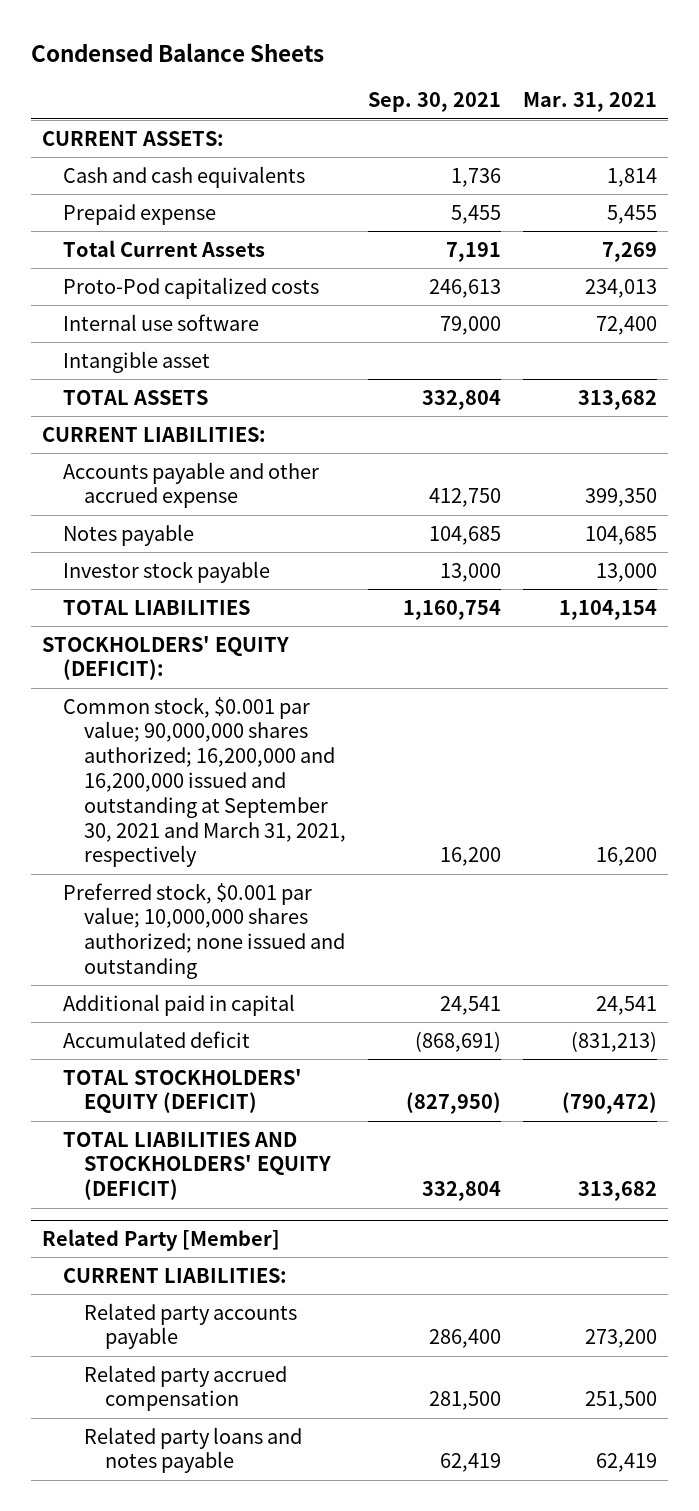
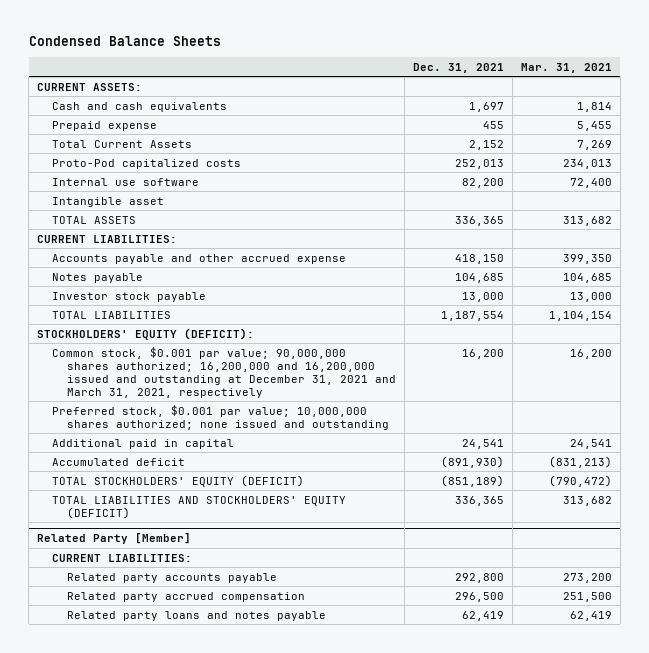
[367,92,501,113] Sep. 30, 2021 -> none
none -> [412,62,504,73] Dec. 31, 2021
[63,696,346,868] Common stock, $0.001 par value; 90,000,000 shares authorized; 16,200,000 and 16,200,000 issued and outstanding at September 30, 2021 and March 31, 2021, respectively -> [52,346,396,398] Common stock, $0.001 par value; 90,000,000 shares authorized; 16,200,000 and 16,200,000 issued and outstanding at December 31, 2021 and March 31, 2021, respectively

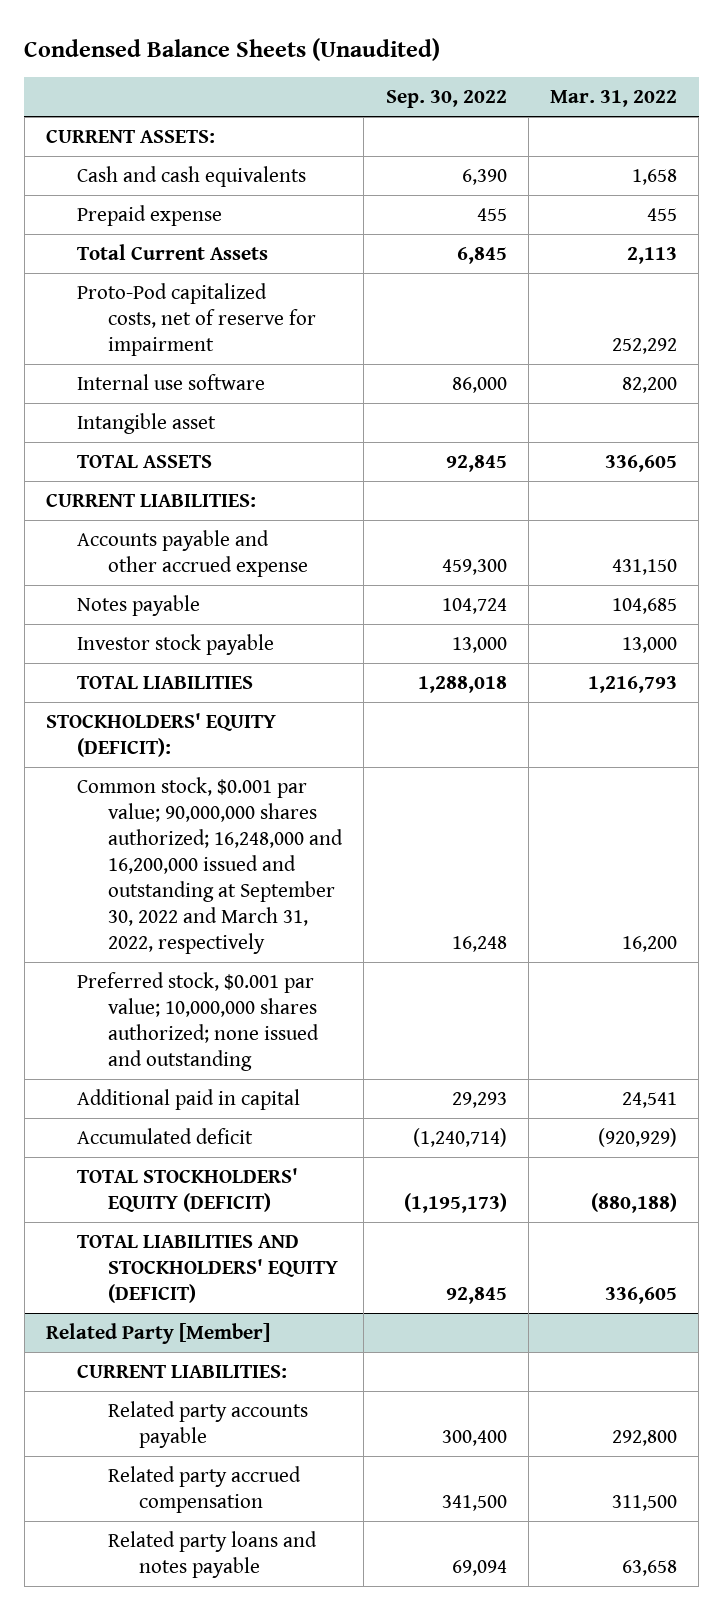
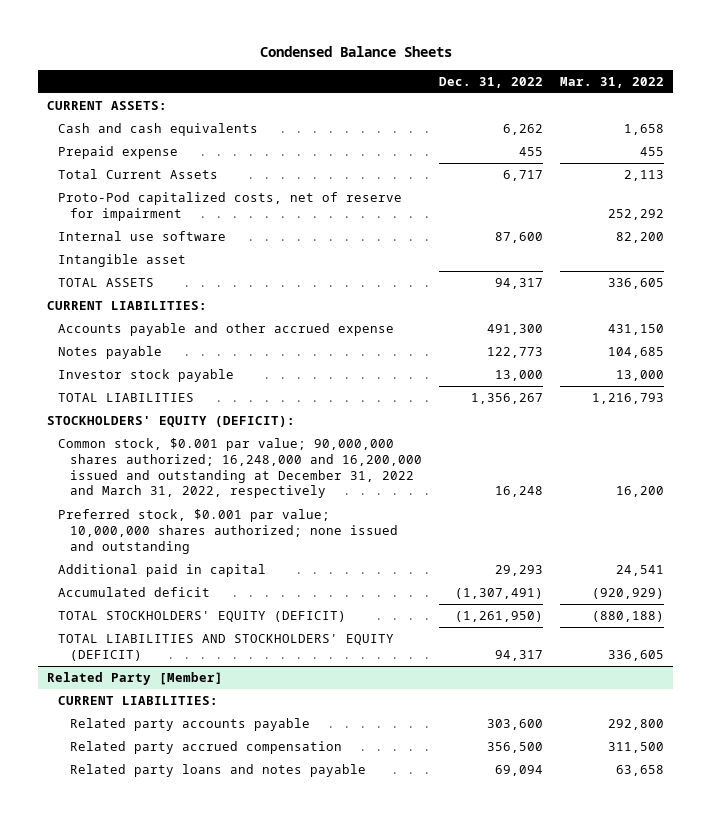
[24,37,441,61] Condensed Balance Sheets (Unaudited) -> [259,46,452,58] Condensed Balance Sheets
[385,90,507,109] Sep. 30, 2022 -> none
none -> [439,76,544,88] Dec. 31, 2022
[77,776,344,954] Common stock, $0.001 par value; 90,000,000 shares authorized; 16,248,000 and 16,200,000 issued and outstanding at September 30, 2022 and March 31, 2022, respectively -> [58,438,423,499] Common stock, $0.001 par value; 90,000,000 shares authorized; 16,248,000 and 16,200,000 issued and outstanding at December 31, 2022 and March 31, 2022, respectively

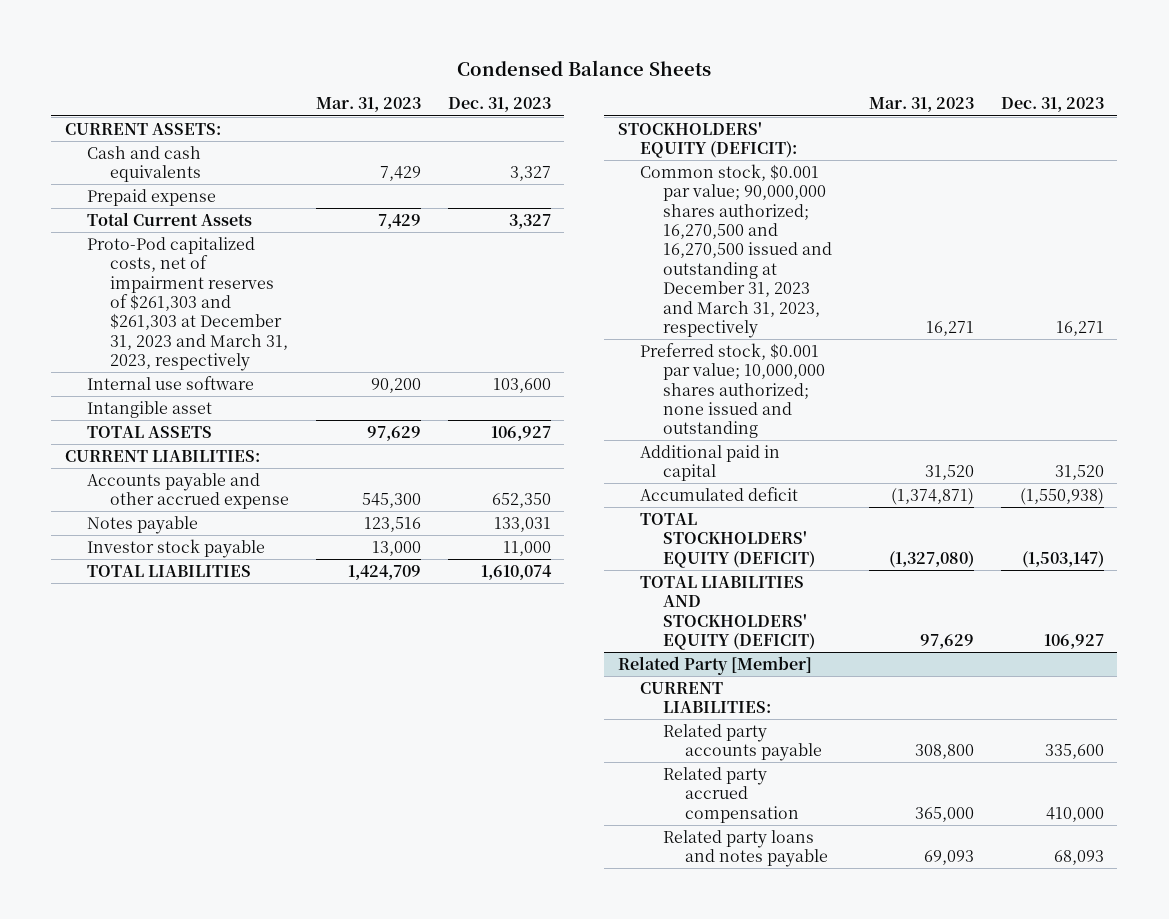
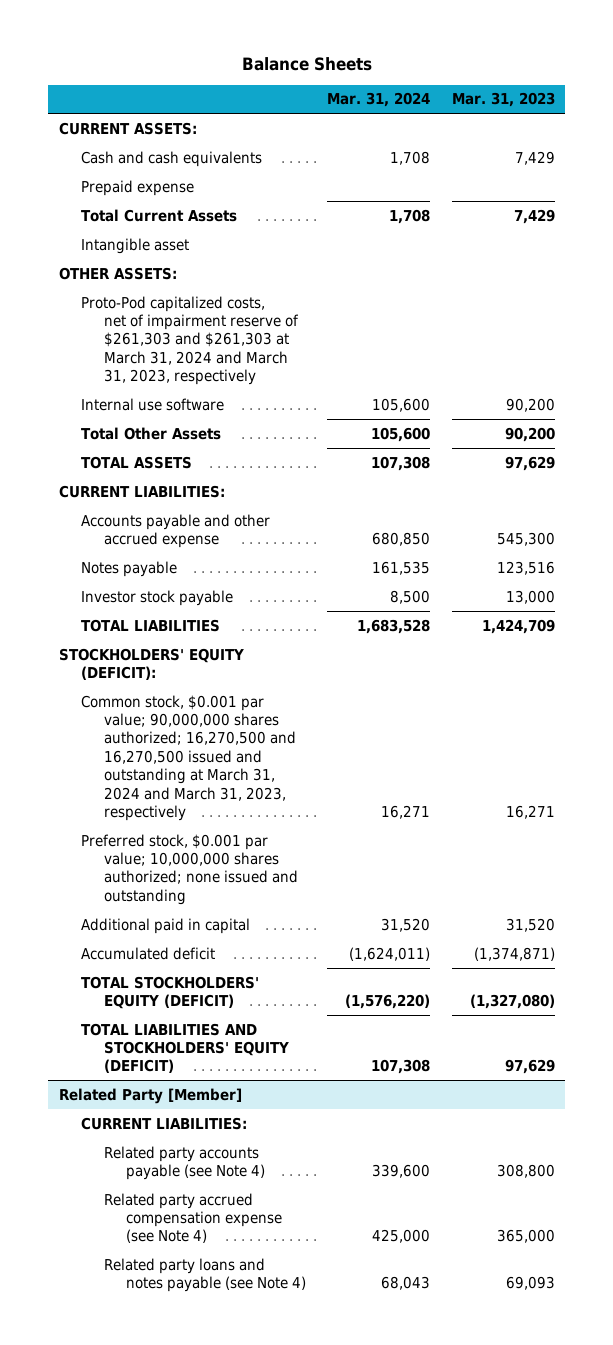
[457,59,712,76] Condensed Balance Sheets -> [241,57,372,72] Balance Sheets
[447,97,551,113] Dec. 31, 2023 -> none
none -> [327,92,431,108] Mar. 31, 2024
[87,236,288,372] Proto-Pod capitalized costs, net of impairment reserves of $261,303 and $261,303 at December 31, 2023 and March 31, 2023, respectively -> none
none -> [58,266,177,280] OTHER ASSETS:
none -> [81,295,299,386] Proto-Pod capitalized costs, net of impairment reserve of $261,303 and $261,303 at March 31, 2024 and March 31, 2023, respectively
[87,375,255,390] Internal use software -> [81,397,225,411] Internal use software
none -> [81,426,222,440] Total Other Assets
[640,163,832,338] Common stock, $0.001 par value; 90,000,000 shares authorized; 16,270,500 and 16,270,500 issued and outstanding at December 31, 2023 and March 31, 2023, respectively -> [81,694,296,822] Common stock, $0.001 par value; 90,000,000 shares authorized; 16,270,500 and 16,270,500 issued and outstanding at March 31, 2024 and March 31, 2023, respectively
[662,723,822,762] Related party accounts payable -> [103,1145,266,1180] Related party accounts payable (see Note 4)
[662,766,799,823] Related party accrued compensation -> [103,1192,283,1244] Related party accrued compensation expense (see Note 4)
[662,829,828,868] Related party loans and notes payable -> [103,1257,307,1292] Related party loans and notes payable (see Note 4)

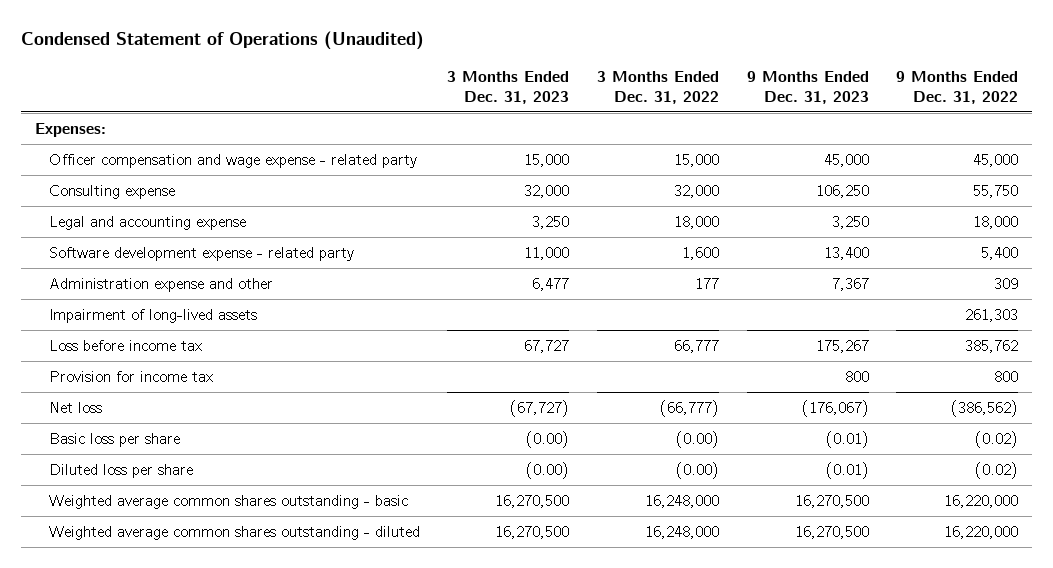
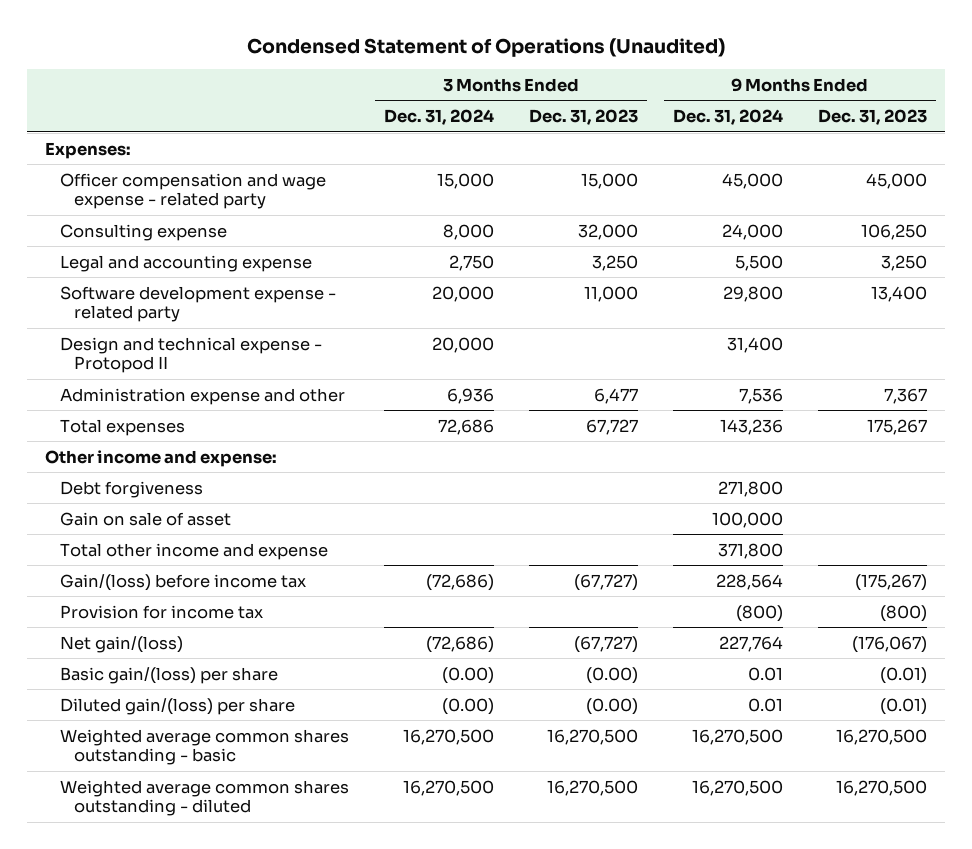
[596,70,719,104] 3 Months Ended Dec. 31, 2022 -> none
[896,70,1019,104] 9 Months Ended Dec. 31, 2022 -> none
none -> [383,109,494,126] Dec. 31, 2024
none -> [673,109,784,126] Dec. 31, 2024
none -> [59,336,322,374] Design and technical expense - Protopod II
[48,308,257,323] Impairment of long-lived assets -> none
none -> [59,418,185,436] Total expenses
none -> [44,449,277,467] Other income and expense:
none -> [59,480,203,498] Debt forgiveness
none -> [59,511,231,526] Gain on sale of asset
none -> [59,542,328,560] Total other income and expense
[48,339,202,351] Loss before income tax -> [59,573,306,591] Gain/(loss) before income tax
[524,339,570,353] 67,727 -> [573,573,638,591] (67,727)
[815,339,869,353] 175,267 -> [855,573,928,591] (175,267)
[844,370,869,382] 800 -> [880,604,928,622] (800)
[48,401,102,413] Net loss -> [59,635,183,653] Net gain/(loss)
[48,432,180,447] Basic loss per share -> [59,666,278,684] Basic gain/(loss) per share
[48,463,193,478] Diluted loss per share -> [59,697,295,715] Diluted gain/(loss) per share

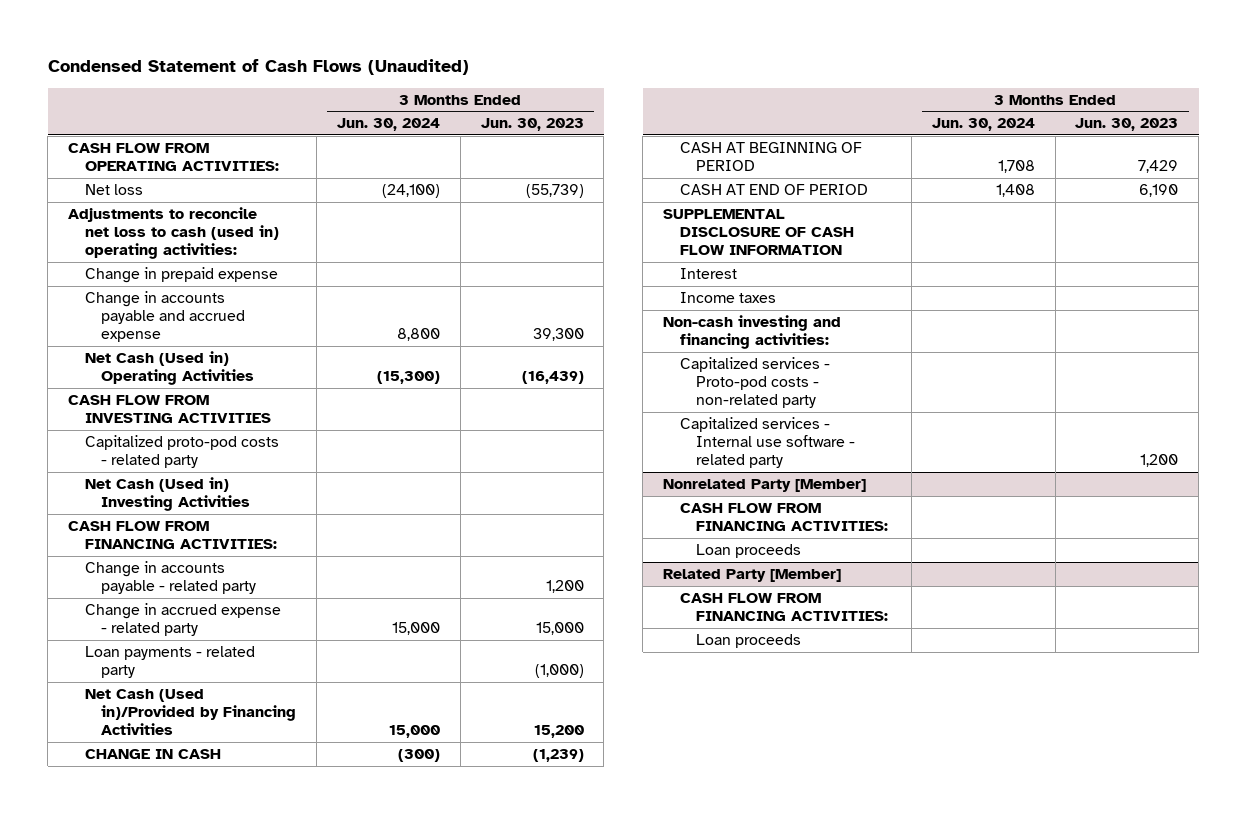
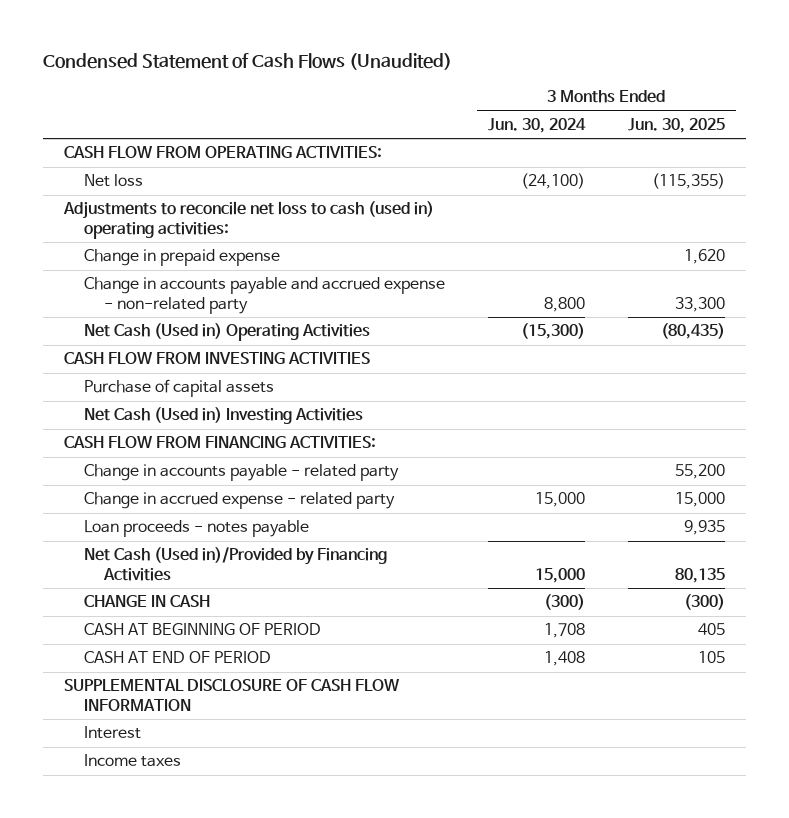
[480,118,584,132] Jun. 30, 2023 -> none
none -> [627,118,725,134] Jun. 30, 2025
[84,291,246,343] Change in accounts payable and accrued expense -> [84,277,446,315] Change in accounts payable and accrued expense - non-related party
[84,435,279,469] Capitalized proto-pod costs - related party -> [84,379,275,398] Purchase of capital assets
[84,646,255,679] Loan payments - related party -> none
none -> [84,520,310,538] Loan proceeds - notes payable
[663,315,842,350] Non-cash investing and financing activities: -> none
[679,357,830,409] Capitalized services - Proto-pod costs - non-related party -> none
[679,417,856,469] Capitalized services - Internal use software - related party -> none
[663,479,867,493] Nonrelated Party [Member] -> none
[679,503,889,532] CASH FLOW FROM FINANCING ACTIVITIES: -> none
[696,544,802,559] Loan proceeds -> none
[663,569,842,583] Related Party [Member] -> none
[679,593,889,622] CASH FLOW FROM FINANCING ACTIVITIES: -> none
[696,634,802,649] Loan proceeds -> none

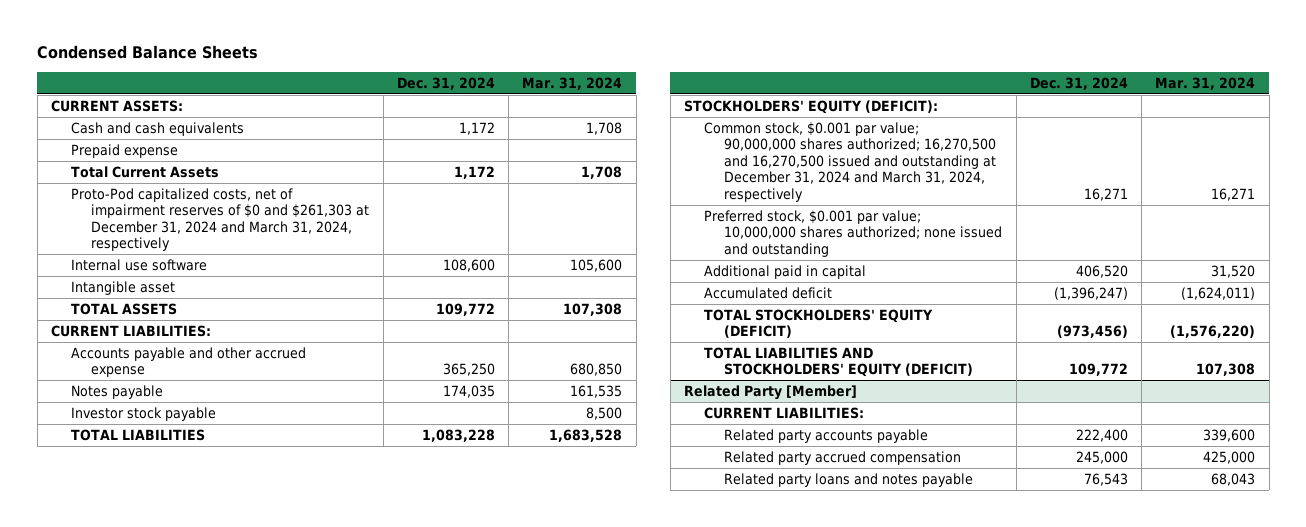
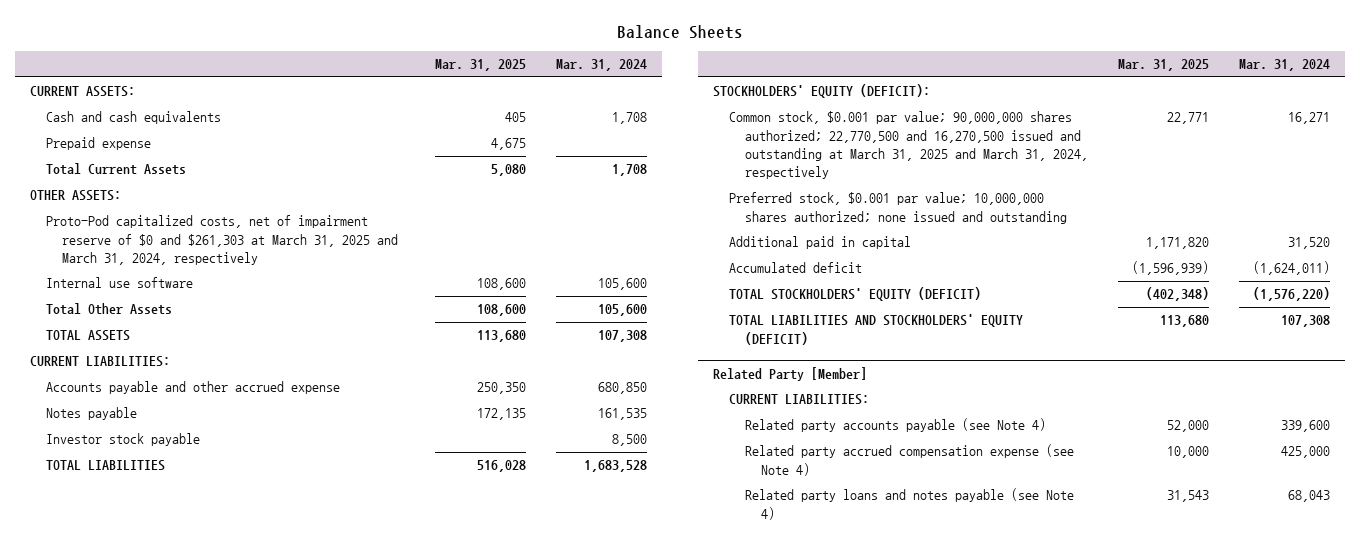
[37,45,259,60] Condensed Balance Sheets -> [617,24,744,39] Balance Sheets
[396,76,495,90] Dec. 31, 2024 -> none
none -> [434,59,526,72] Mar. 31, 2025
none -> [29,190,121,202] OTHER ASSETS:
[71,187,370,252] Proto-Pod capitalized costs, net of impairment reserves of $0 and $261,303 at December 31, 2024 and March 31, 2024, respectively -> [45,215,398,265] Proto-Pod capitalized costs, net of impairment reserve of $0 and $261,303 at March 31, 2025 and March 31, 2024, respectively
[71,280,176,295] Intangible asset -> none
none -> [45,303,172,316] Total Other Assets
[704,121,997,202] Common stock, $0.001 par value; 90,000,000 shares authorized; 16,270,500 and 16,270,500 issued and outstanding at December 31, 2024 and March 31, 2024, respectively -> [728,111,1088,180] Common stock, $0.001 par value; 90,000,000 shares authorized; 22,770,500 and 16,270,500 issued and outstanding at March 31, 2025 and March 31, 2024, respectively
[724,428,929,443] Related party accounts payable -> [744,418,1046,433] Related party accounts payable (see Note 4)
[724,450,962,465] Related party accrued compensation -> [744,444,1074,476] Related party accrued compensation expense (see Note 4)
[724,472,974,487] Related party loans and notes payable -> [744,488,1074,520] Related party loans and notes payable (see Note 4)

